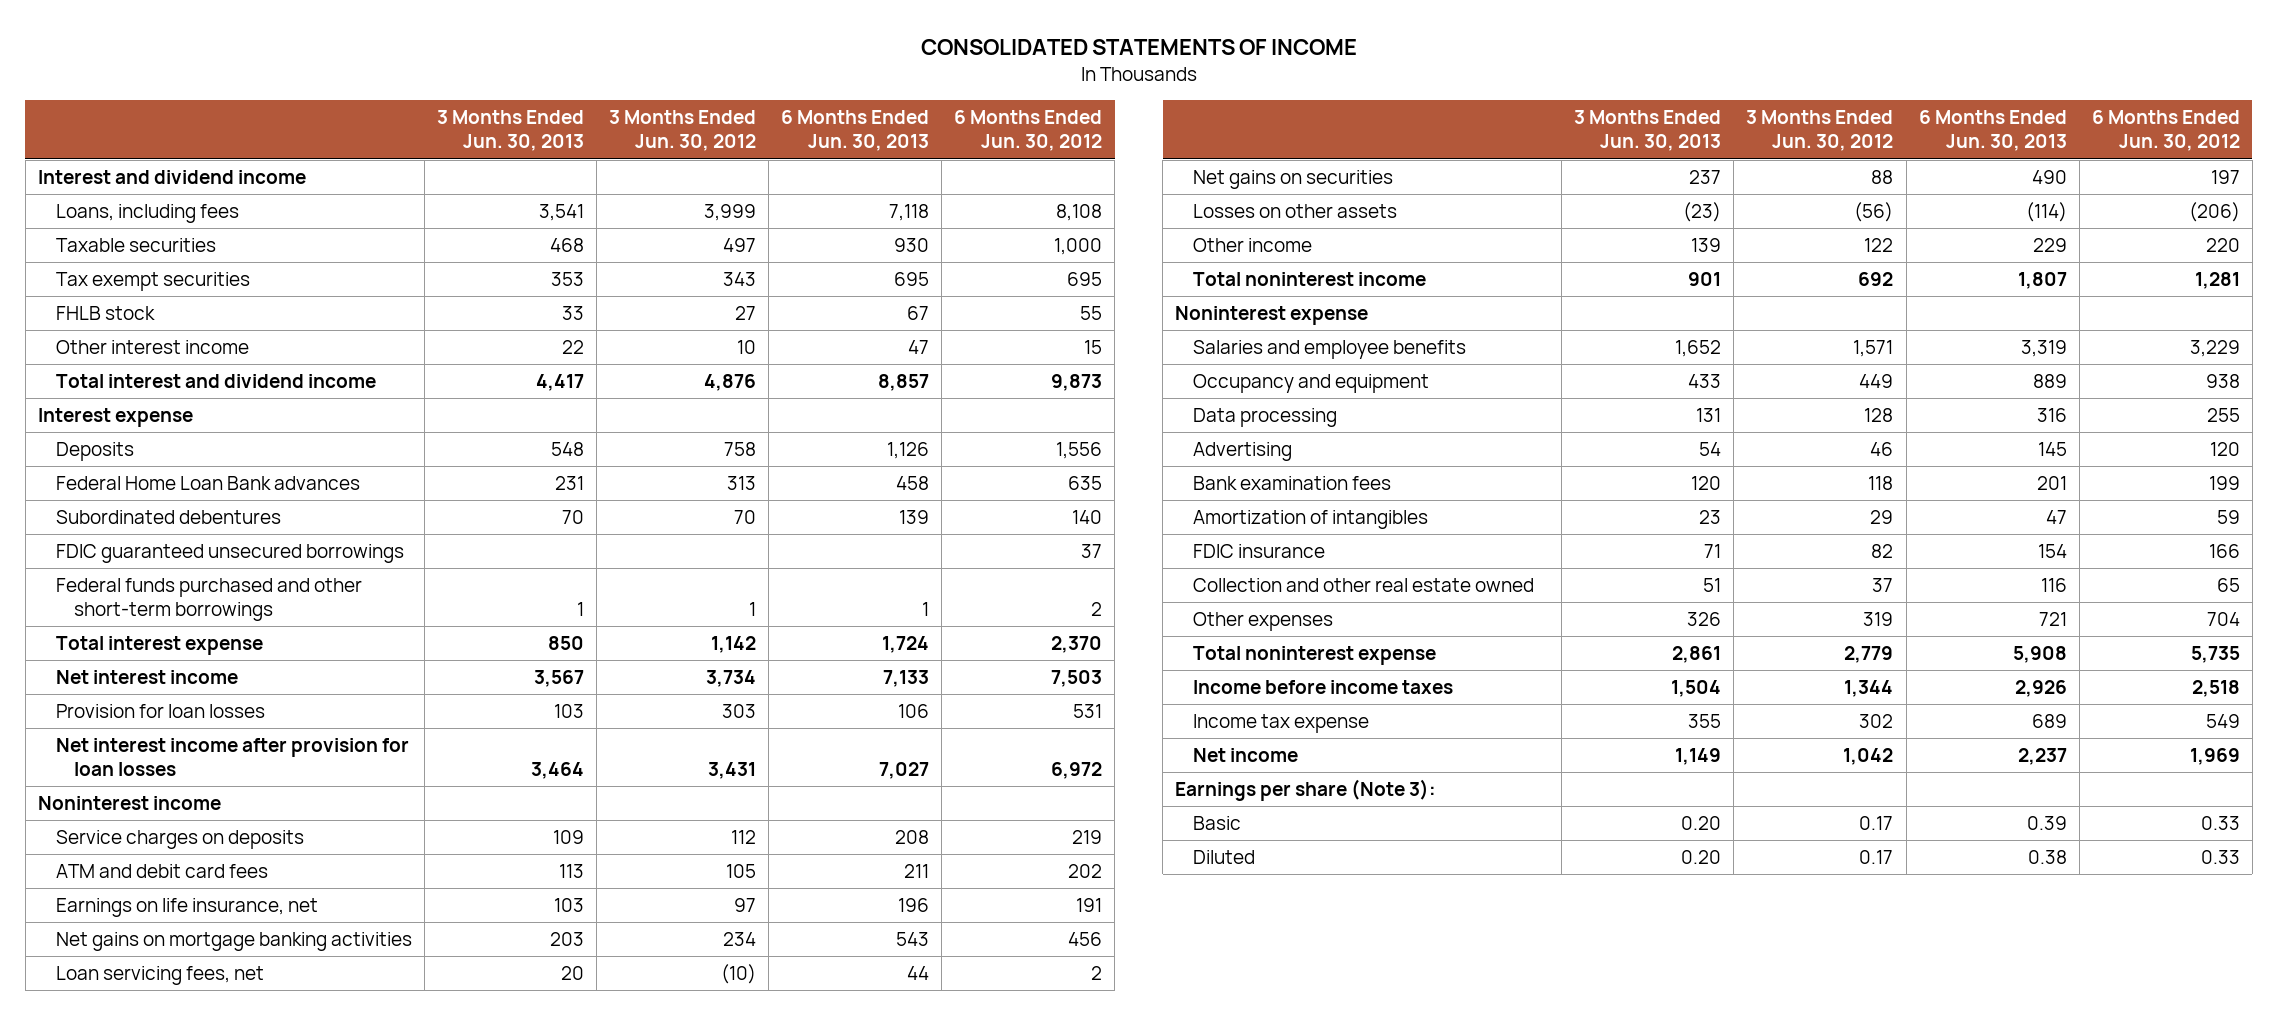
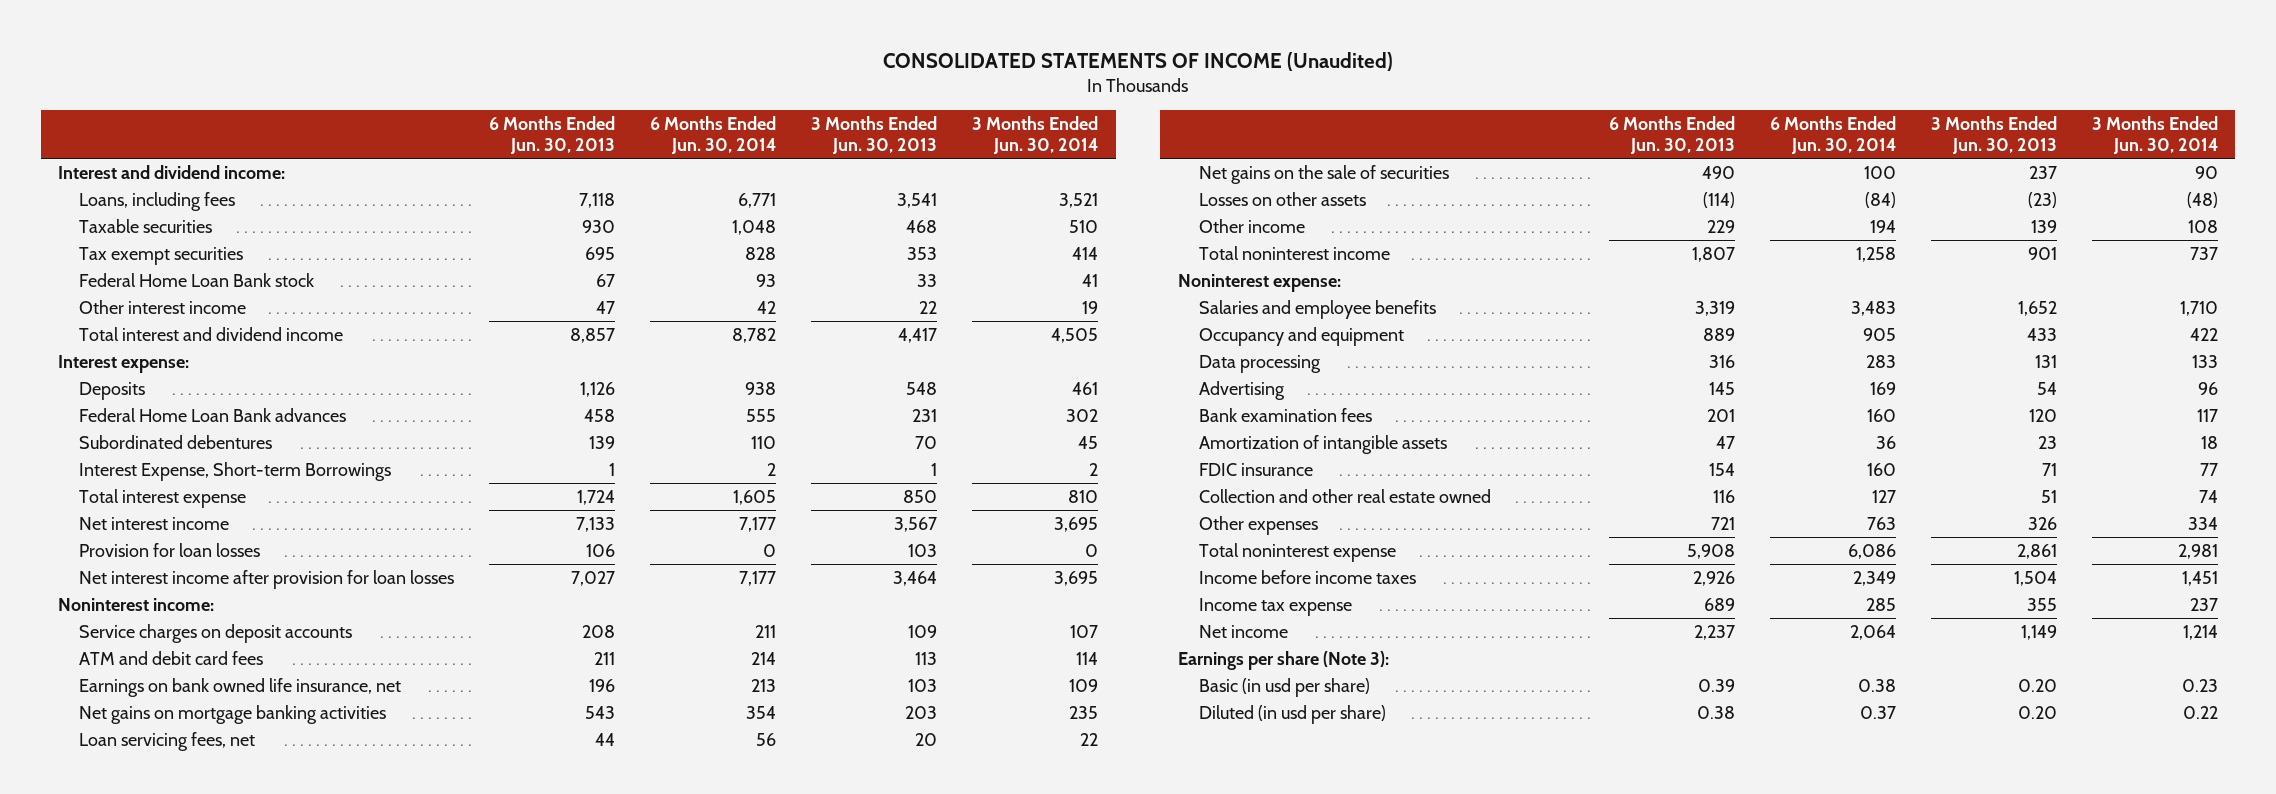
[920,39,1357,56] CONSOLIDATED STATEMENTS OF INCOME -> [882,52,1393,72] CONSOLIDATED STATEMENTS OF INCOME (Unaudited)
[608,110,756,152] 3 Months Ended Jun. 30, 2012 -> none
[954,110,1103,152] 6 Months Ended Jun. 30, 2012 -> none
none -> [650,115,777,155] 6 Months Ended Jun. 30, 2014
none -> [972,115,1099,155] 3 Months Ended Jun. 30, 2014
[37,170,306,185] Interest and dividend income -> [58,164,286,179] Interest and dividend income:
[55,306,155,321] FHLB stock -> [79,272,315,287] Federal Home Loan Bank stock
[37,408,193,428] Interest expense -> [58,354,190,373] Interest expense:
[55,544,404,564] FDIC guaranteed unsecured borrowings -> none
[55,578,362,622] Federal funds purchased and other short-term borrowings -> [79,461,392,481] Interest Expense, Short-term Borrowings
[37,796,221,811] Noninterest income -> [58,597,215,611] Noninterest income:
[55,830,304,850] Service charges on deposits -> [79,623,353,643] Service charges on deposit accounts
[55,898,318,918] Earnings on life insurance, net -> [79,677,402,697] Earnings on bank owned life insurance, net
[1193,170,1394,190] Net gains on securities -> [1198,164,1449,184] Net gains on the sale of securities
[1175,306,1369,326] Noninterest expense -> [1177,273,1341,292] Noninterest expense:
[1193,510,1429,530] Amortization of intangibles -> [1198,434,1447,454] Amortization of intangible assets
[1193,816,1242,831] Basic -> [1198,677,1370,697] Basic (in usd per share)
[1193,850,1256,865] Diluted -> [1198,704,1386,724] Diluted (in usd per share)

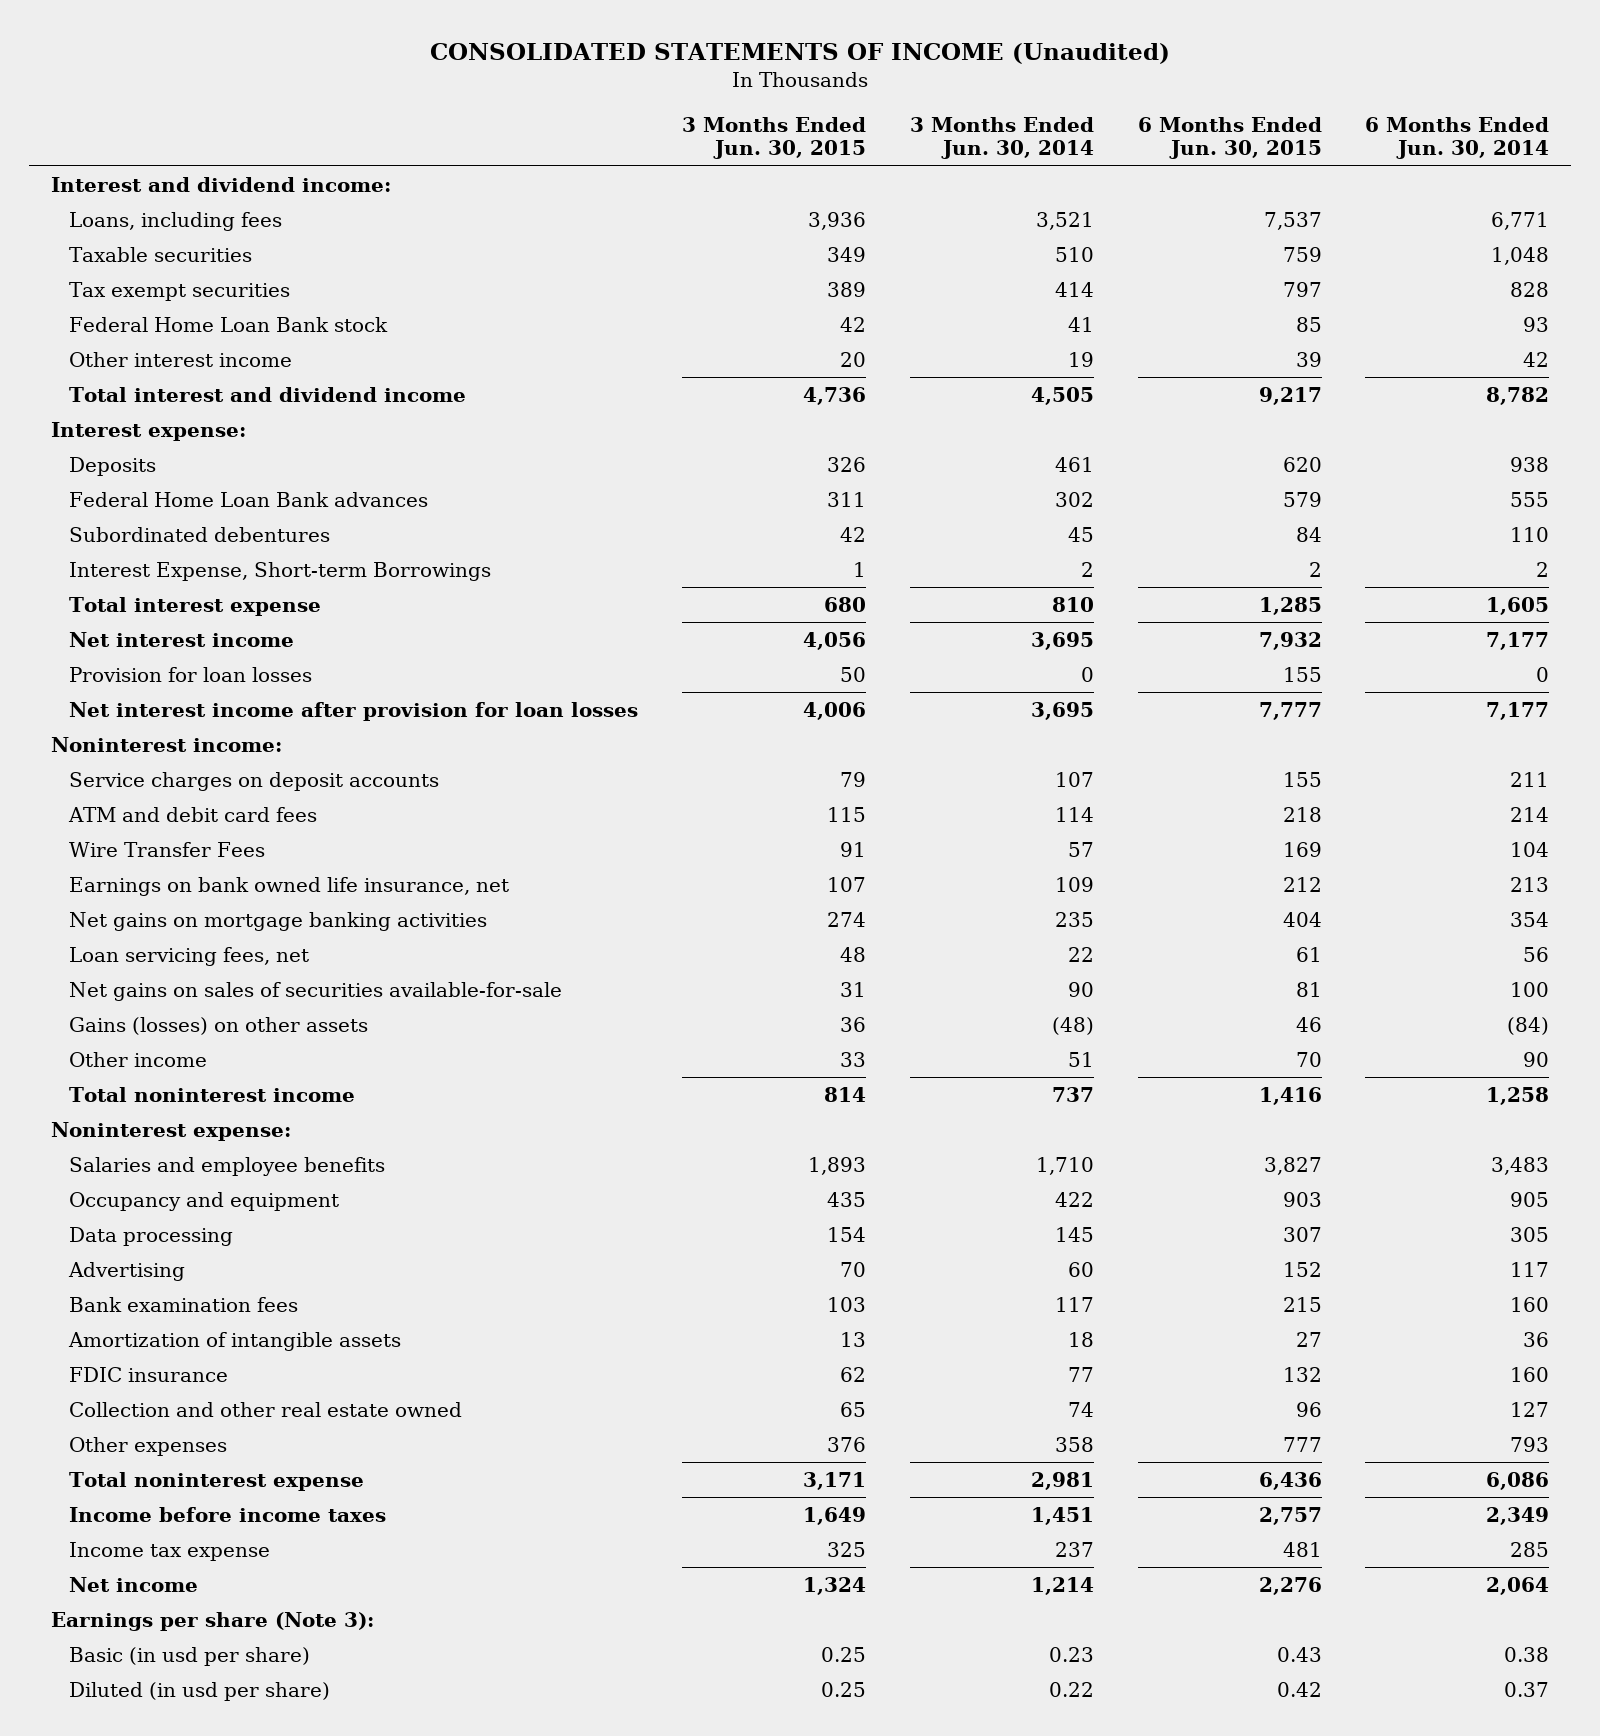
[489,115,616,155] 6 Months Ended Jun. 30, 2013 -> none
[811,115,938,155] 3 Months Ended Jun. 30, 2013 -> none
none -> [682,116,867,160] 3 Months Ended Jun. 30, 2015
none -> [1137,116,1322,160] 6 Months Ended Jun. 30, 2015
none -> [69,842,266,858] Wire Transfer Fees
[1198,164,1449,184] Net gains on the sale of securities -> [69,982,563,1002] Net gains on sales of securities available-for-sale
[1198,191,1366,206] Losses on other assets -> [69,1017,369,1036] Gains (losses) on other assets
[1869,219,1896,233] 194 -> [1523,1052,1550,1068] 90
[2187,219,2218,233] 108 -> [1067,1052,1094,1068] 51
[1865,354,1896,368] 283 -> [1510,1227,1550,1243] 305
[2191,354,2218,368] 133 -> [1054,1227,1094,1243] 145
[1869,381,1896,395] 169 -> [1510,1262,1550,1278] 117
[2197,381,2218,395] 96 -> [1067,1262,1094,1278] 60
[1866,516,1896,530] 763 -> [1510,1437,1550,1453] 793
[2187,516,2218,530] 334 -> [1054,1437,1094,1453] 358

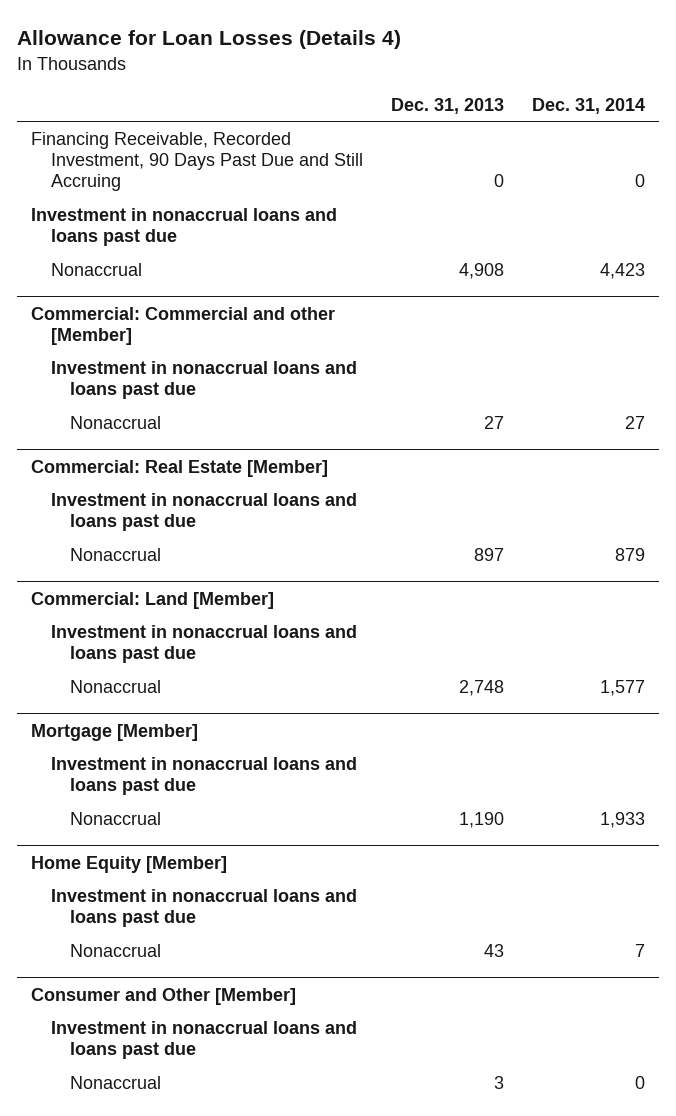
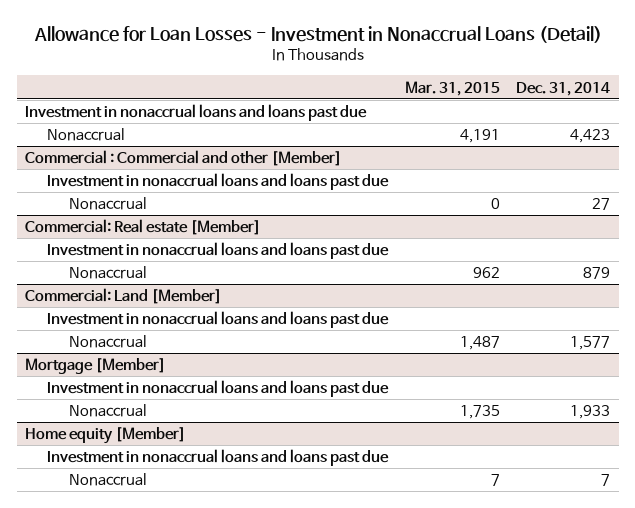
[17,30,402,50] Allowance for Loan Losses (Details 4) -> [33,26,602,44] Allowance for Loan Losses - Investment in Nonaccrual Loans (Detail)
[390,97,504,114] Dec. 31, 2013 -> none
none -> [404,80,500,96] Mar. 31, 2015
[31,131,363,192] Financing Receivable, Recorded Investment, 90 Days Past Due and Still Accruing -> none
[31,306,336,345] Commercial: Commercial and other [Member] -> [25,150,343,167] Commercial : Commercial and other [Member]
[31,459,329,477] Commercial: Real Estate [Member] -> [25,219,262,236] Commercial: Real estate [Member]
[31,855,228,873] Home Equity [Member] -> [25,427,187,445] Home equity [Member]
[31,987,297,1005] Consumer and Other [Member] -> none
[50,1020,357,1060] Investment in nonaccrual loans and loans past due -> none
[70,1075,162,1089] Nonaccrual -> none

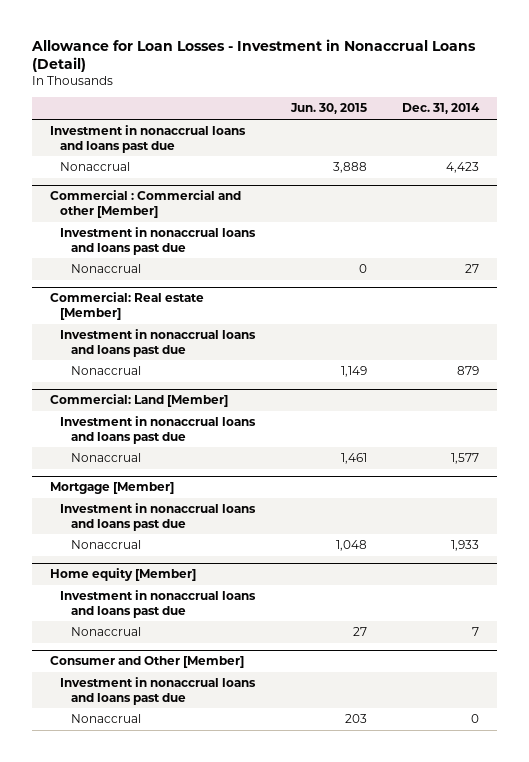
[404,80,500,96] Mar. 31, 2015 -> none
none -> [289,103,367,115] Jun. 30, 2015
none -> [49,656,244,669] Consumer and Other [Member]
none -> [60,677,257,705] Investment in nonaccrual loans and loans past due
none -> [71,714,142,724] Nonaccrual

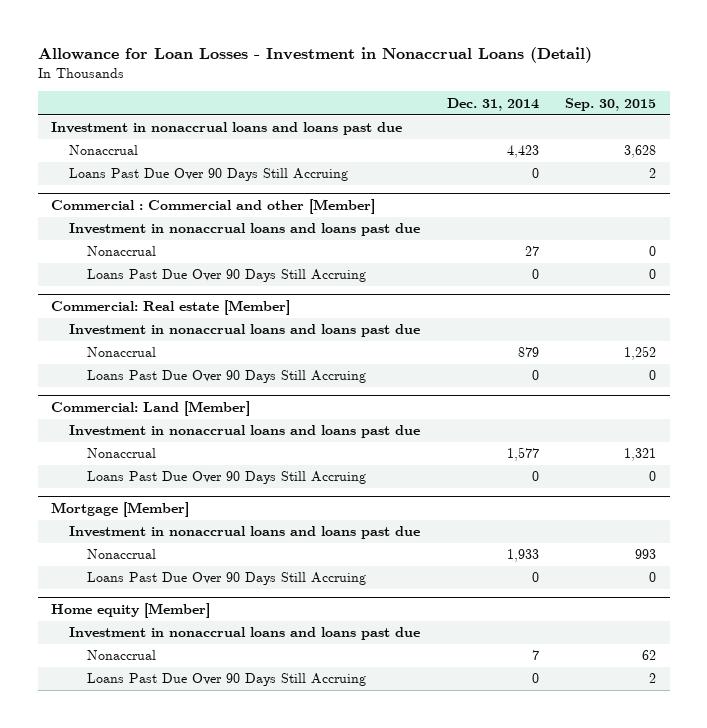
[289,103,367,115] Jun. 30, 2015 -> none
none -> [565,97,657,111] Sep. 30, 2015
none -> [68,168,348,182] Loans Past Due Over 90 Days Still Accruing
none -> [86,269,366,283] Loans Past Due Over 90 Days Still Accruing
none -> [86,370,366,384] Loans Past Due Over 90 Days Still Accruing
none -> [86,471,366,485] Loans Past Due Over 90 Days Still Accruing
none -> [86,572,366,586] Loans Past Due Over 90 Days Still Accruing
[49,656,244,669] Consumer and Other [Member] -> none
[60,677,257,705] Investment in nonaccrual loans and loans past due -> none
[71,714,142,724] Nonaccrual -> none
none -> [86,673,366,687] Loans Past Due Over 90 Days Still Accruing

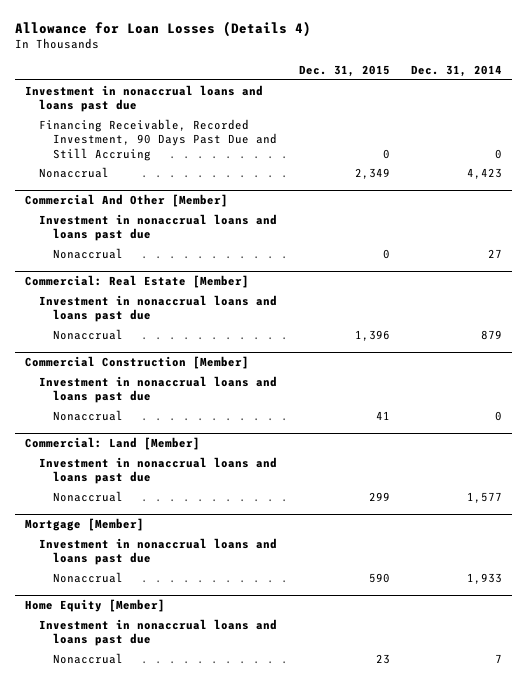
[37,47,592,64] Allowance for Loan Losses - Investment in Nonaccrual Loans (Detail) -> [14,20,311,37] Allowance for Loan Losses (Details 4)
[565,97,657,111] Sep. 30, 2015 -> none
none -> [298,64,390,77] Dec. 31, 2015
none -> [39,118,278,161] Financing Receivable, Recorded Investment, 90 Days Past Due and Still Accruing
[68,168,348,182] Loans Past Due Over 90 Days Still Accruing -> none
[51,198,376,214] Commercial : Commercial and other [Member] -> [25,194,229,208] Commercial And Other [Member]
[86,269,366,283] Loans Past Due Over 90 Days Still Accruing -> none
[51,299,291,315] Commercial: Real estate [Member] -> [25,275,250,289] Commercial: Real Estate [Member]
[86,370,366,384] Loans Past Due Over 90 Days Still Accruing -> none
none -> [25,356,250,370] Commercial Construction [Member]
none -> [39,375,278,404] Investment in nonaccrual loans and loans past due
none -> [53,409,124,421] Nonaccrual
[86,471,366,485] Loans Past Due Over 90 Days Still Accruing -> none
[86,572,366,586] Loans Past Due Over 90 Days Still Accruing -> none
[51,602,211,618] Home equity [Member] -> [25,599,166,613] Home Equity [Member]
[86,673,366,687] Loans Past Due Over 90 Days Still Accruing -> none

